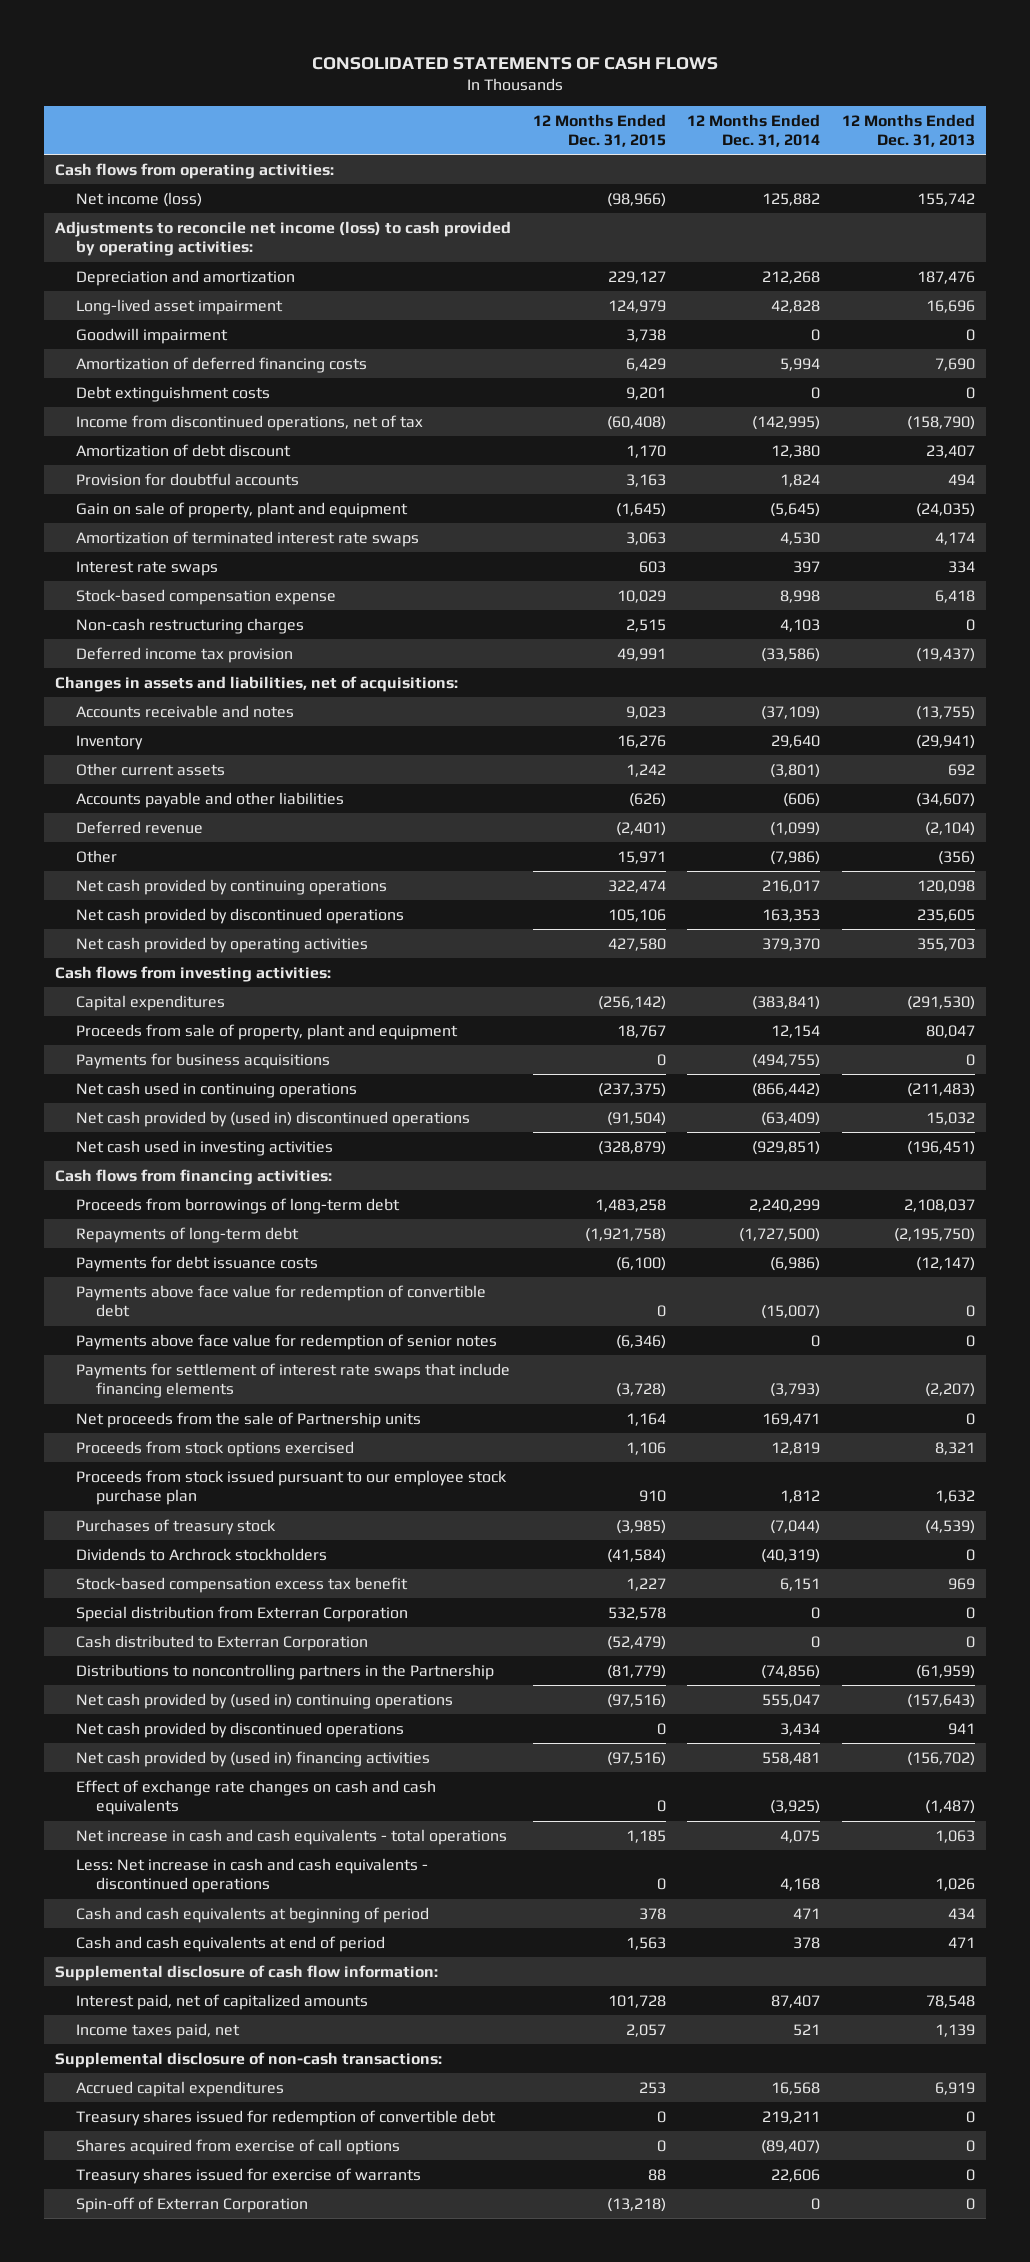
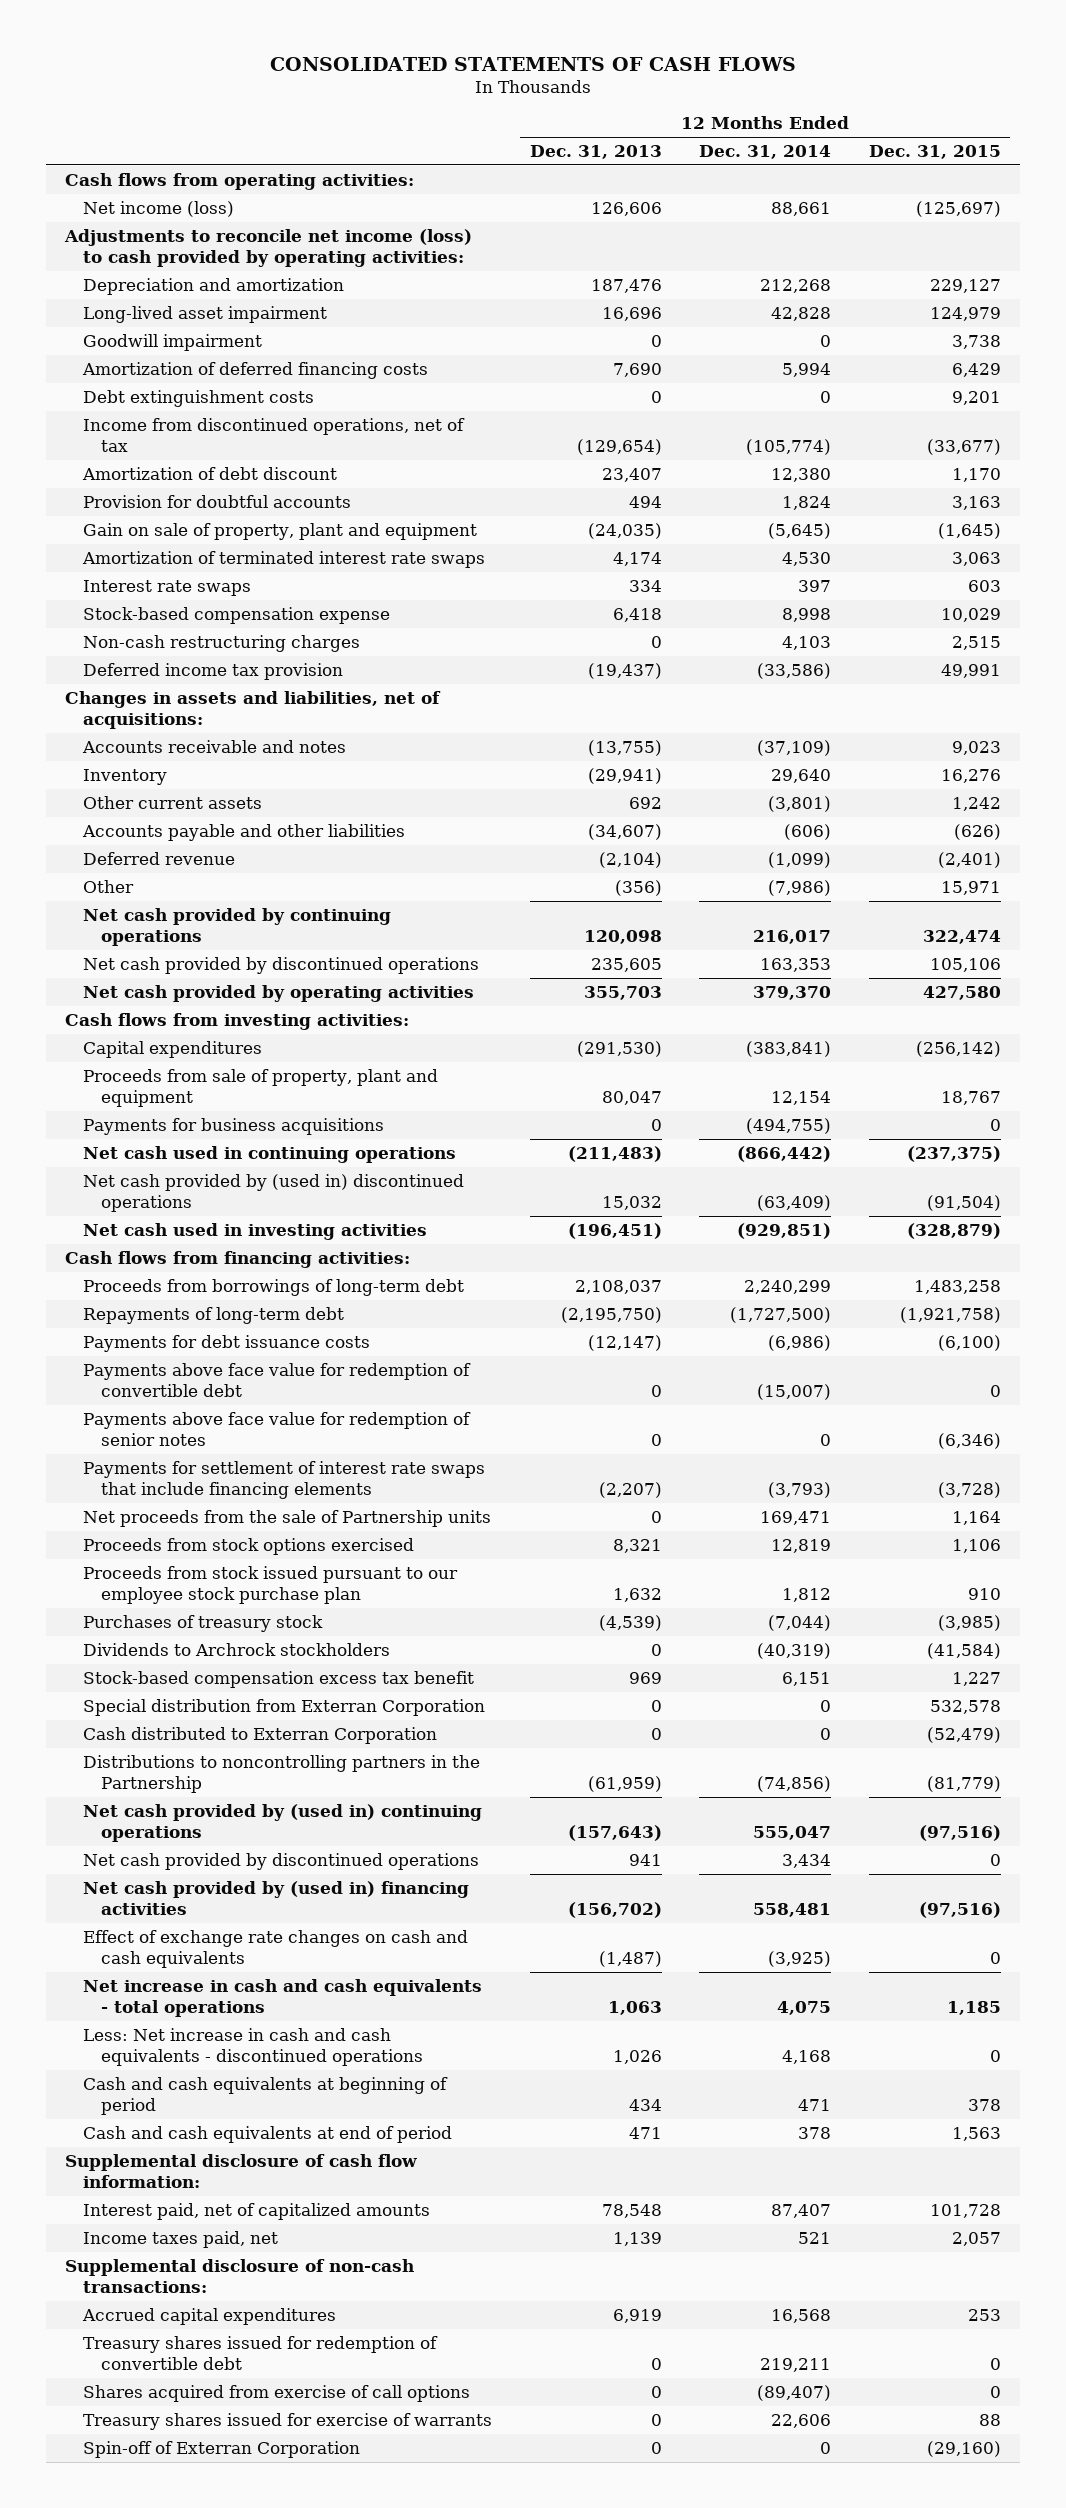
[606,192,666,207] (98,966) -> [915,200,1001,217] (125,697)
[762,192,821,206] 125,882 -> [771,201,832,216] 88,661
[917,192,976,206] 155,742 -> [590,201,662,216] 126,606
[606,415,666,430] (60,408) -> [926,438,1001,455] (33,677)
[752,415,821,430] (142,995) -> [746,438,832,455] (105,774)
[907,415,976,430] (158,790) -> [576,438,662,455] (129,654)
[606,2197,666,2212] (13,218) -> [926,2440,1001,2457] (29,160)

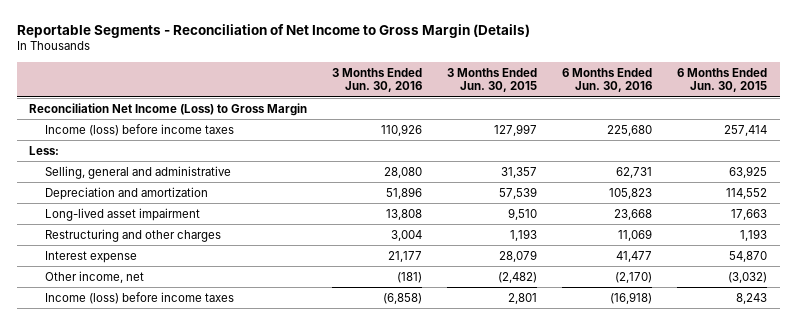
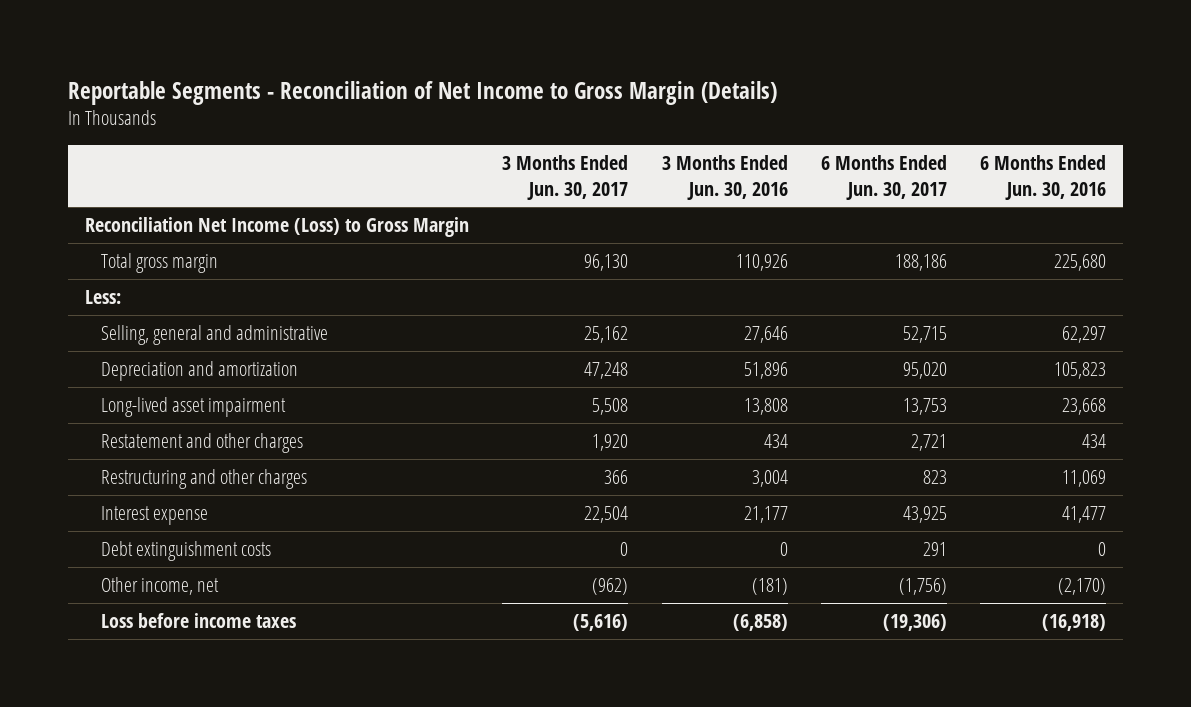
[447,67,538,93] 3 Months Ended Jun. 30, 2015 -> none
[677,67,768,93] 6 Months Ended Jun. 30, 2015 -> none
none -> [502,155,629,200] 3 Months Ended Jun. 30, 2017
none -> [820,155,947,200] 6 Months Ended Jun. 30, 2017
[44,123,234,136] Income (loss) before income taxes -> [100,252,218,273] Total gross margin
[384,166,423,178] 28,080 -> [743,325,788,343] 27,646
[616,166,653,178] 62,731 -> [1062,325,1107,343] 62,297
none -> [100,432,303,453] Restatement and other charges
none -> [100,540,271,561] Debt extinguishment costs
[44,291,234,304] Income (loss) before income taxes -> [100,612,296,628] Loss before income taxes

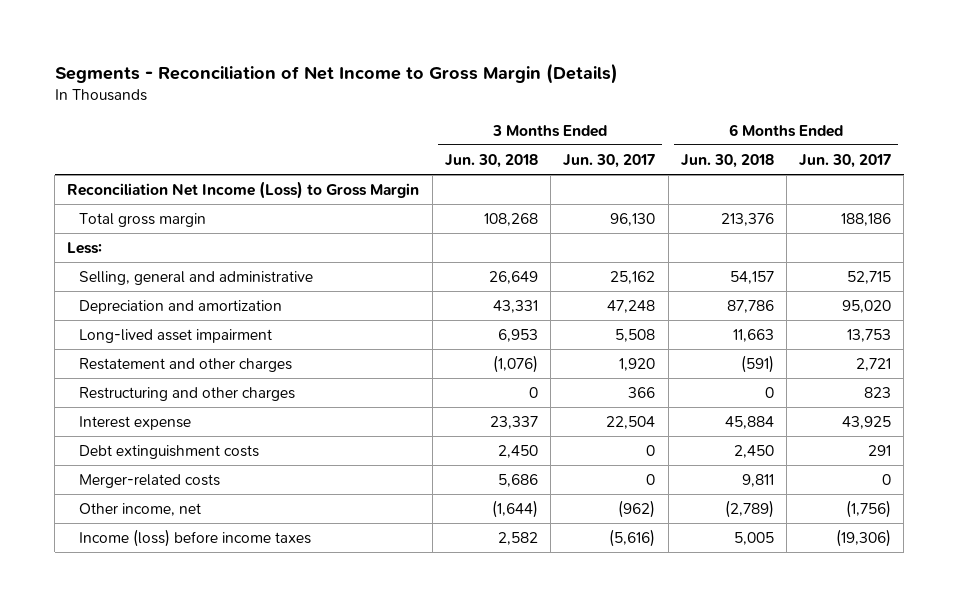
[67,80,777,105] Reportable Segments - Reconciliation of Net Income to Gross Margin (Details) -> [54,62,618,84] Segments - Reconciliation of Net Income to Gross Margin (Details)
[661,155,788,200] 3 Months Ended Jun. 30, 2016 -> none
[980,155,1107,200] 6 Months Ended Jun. 30, 2016 -> none
none -> [444,153,538,168] Jun. 30, 2018
none -> [680,153,774,168] Jun. 30, 2018
none -> [78,473,220,488] Merger-related costs
[100,612,296,628] Loss before income taxes -> [78,528,311,547] Income (loss) before income taxes

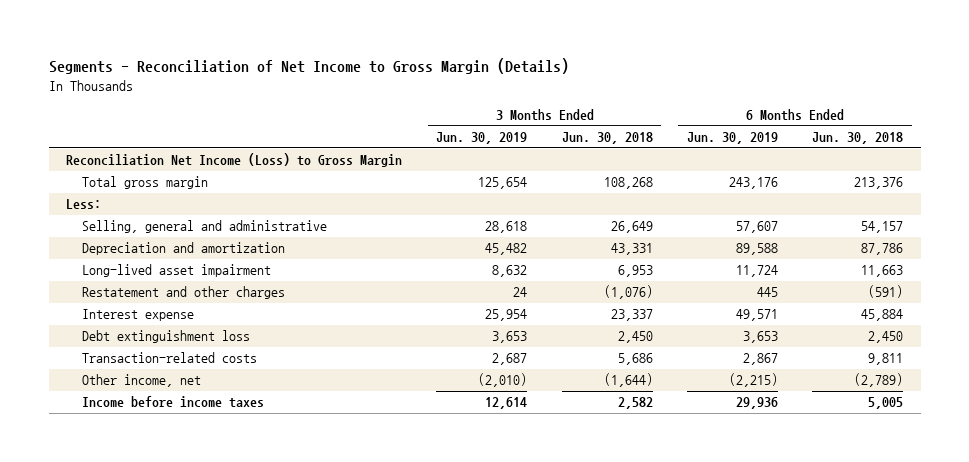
[563,153,656,168] Jun. 30, 2017 -> none
[799,153,892,168] Jun. 30, 2017 -> none
none -> [436,132,528,145] Jun. 30, 2019
none -> [687,132,779,145] Jun. 30, 2019
[78,386,295,401] Restructuring and other charges -> none
[78,444,259,459] Debt extinguishment costs -> [81,330,250,344] Debt extinguishment loss
[78,473,220,488] Merger-related costs -> [81,352,257,364] Transaction-related costs
[78,528,311,547] Income (loss) before income taxes -> [81,396,264,409] Income before income taxes

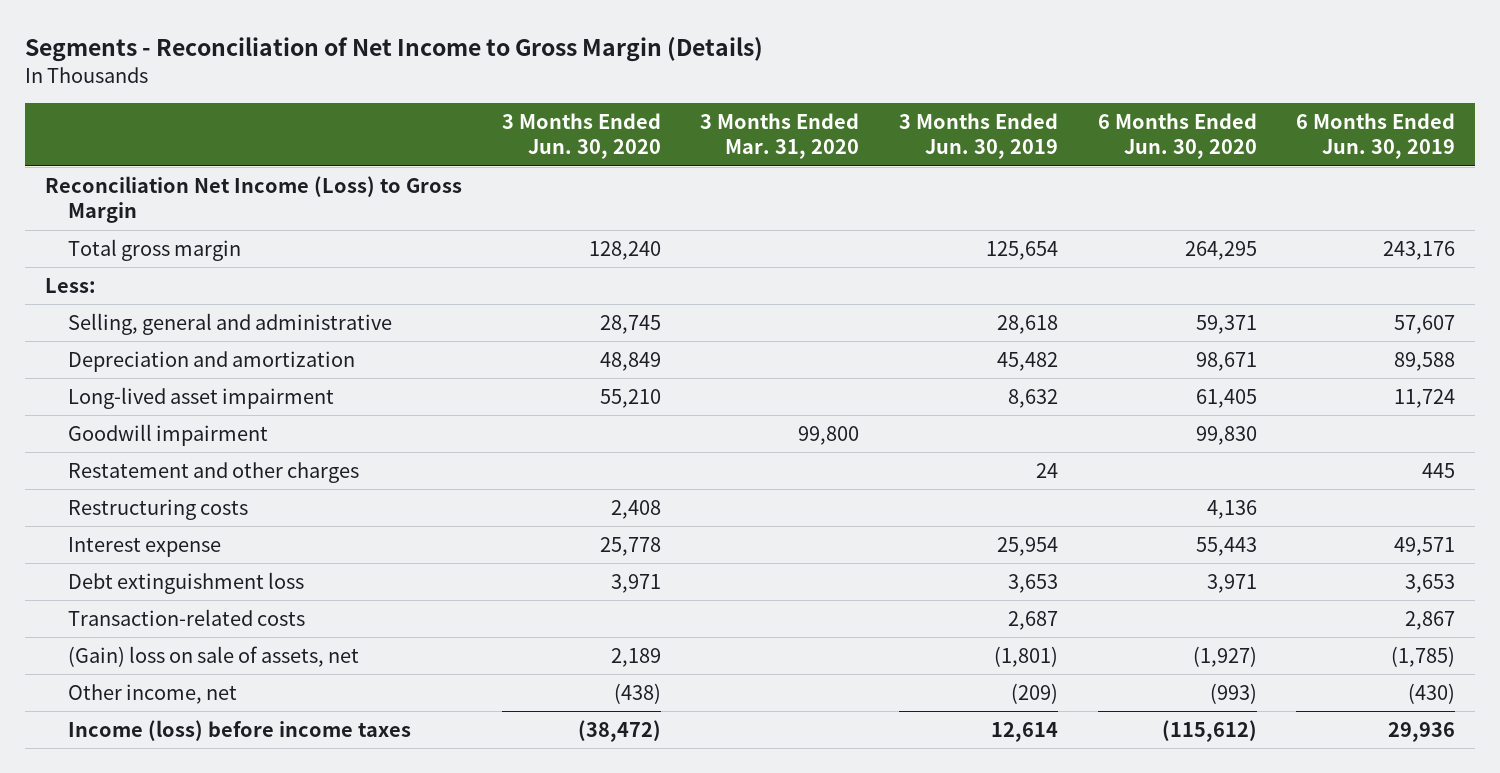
[561,132,653,145] Jun. 30, 2018 -> none
[812,132,904,145] Jun. 30, 2018 -> none
none -> [501,113,661,160] 3 Months Ended Jun. 30, 2020
none -> [700,113,860,160] 3 Months Ended Mar. 31, 2020
none -> [1097,113,1257,160] 6 Months Ended Jun. 30, 2020
none -> [67,424,268,447] Goodwill impairment
none -> [67,499,248,521] Restructuring costs
none -> [67,646,359,668] (Gain) loss on sale of assets, net
[478,373,528,388] (2,010) -> [1010,683,1058,705] (209)
[729,373,779,388] (2,215) -> [1408,683,1456,705] (430)
[81,396,264,409] Income before income taxes -> [67,720,411,742] Income (loss) before income taxes

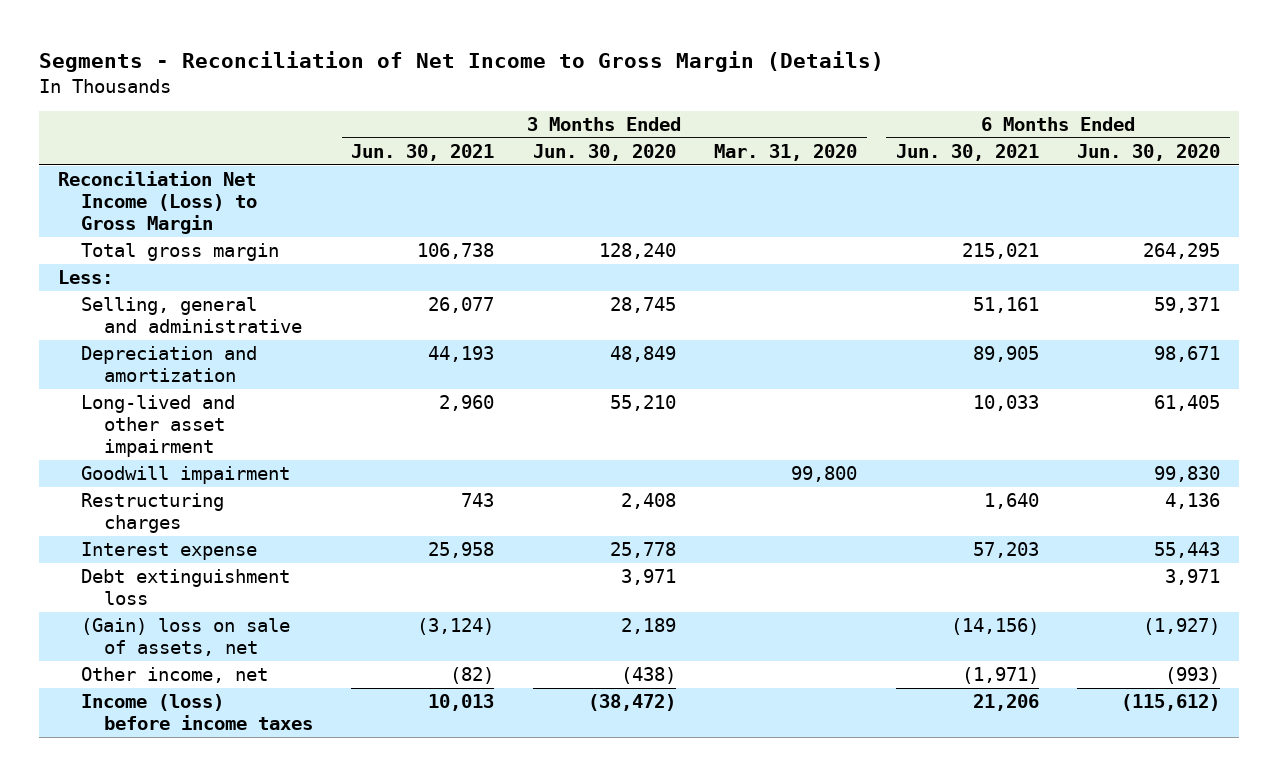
[898,113,1058,160] 3 Months Ended Jun. 30, 2019 -> none
[1296,113,1456,160] 6 Months Ended Jun. 30, 2019 -> none
none -> [351,144,495,162] Jun. 30, 2021
none -> [895,144,1039,162] Jun. 30, 2021
[67,387,334,410] Long-lived asset impairment -> [81,395,236,457] Long-lived and other asset impairment
[67,462,359,484] Restatement and other charges -> none
[67,499,248,521] Restructuring costs -> [81,493,225,534] Restructuring charges
[67,609,305,627] Transaction-related costs -> none

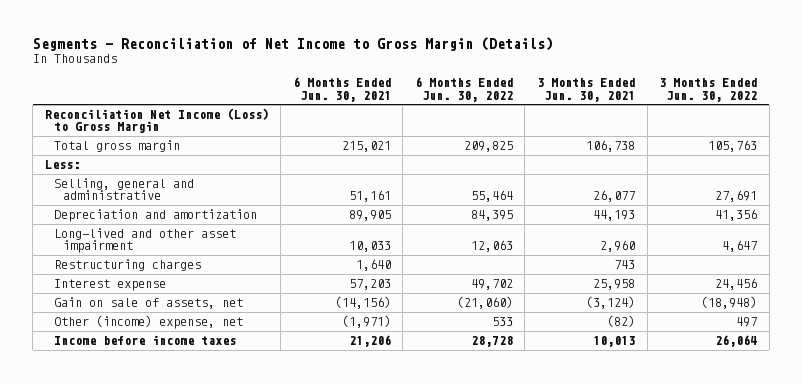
[532,144,676,162] Jun. 30, 2020 -> none
[714,144,858,162] Mar. 31, 2020 -> none
[1076,144,1220,162] Jun. 30, 2020 -> none
none -> [414,77,513,102] 6 Months Ended Jun. 30, 2022
none -> [659,78,758,102] 3 Months Ended Jun. 30, 2022
[81,466,291,485] Goodwill impairment -> none
[81,569,291,606] Debt extinguishment loss -> none
[81,618,291,657] (Gain) loss on sale of assets, net -> [53,297,243,310] Gain on sale of assets, net
[81,667,269,684] Other income, net -> [53,315,243,330] Other (income) expense, net
[81,694,313,731] Income (loss) before income taxes -> [53,335,236,346] Income before income taxes

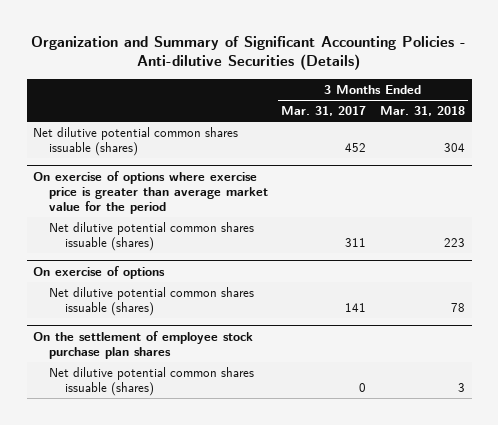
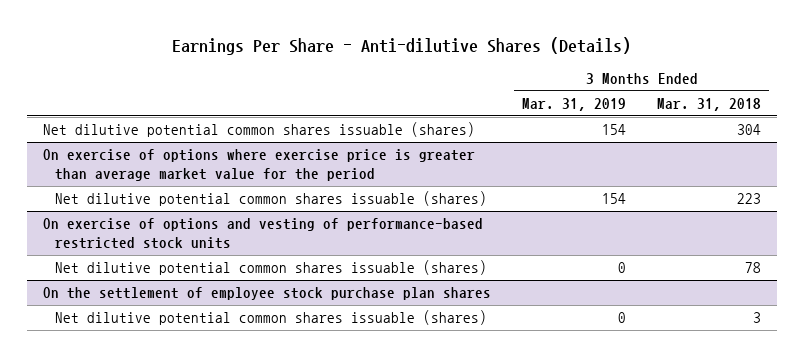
[31,35,467,71] Organization and Summary of Significant Accounting Policies - Anti-dilutive Securities (Details) -> [171,36,631,55] Earnings Per Share - Anti-dilutive Shares (Details)
[281,106,367,117] Mar. 31, 2017 -> none
none -> [521,98,626,112] Mar. 31, 2019
[33,265,166,279] On exercise of options -> [42,218,483,250] On exercise of options and vesting of performance-based restricted stock units

